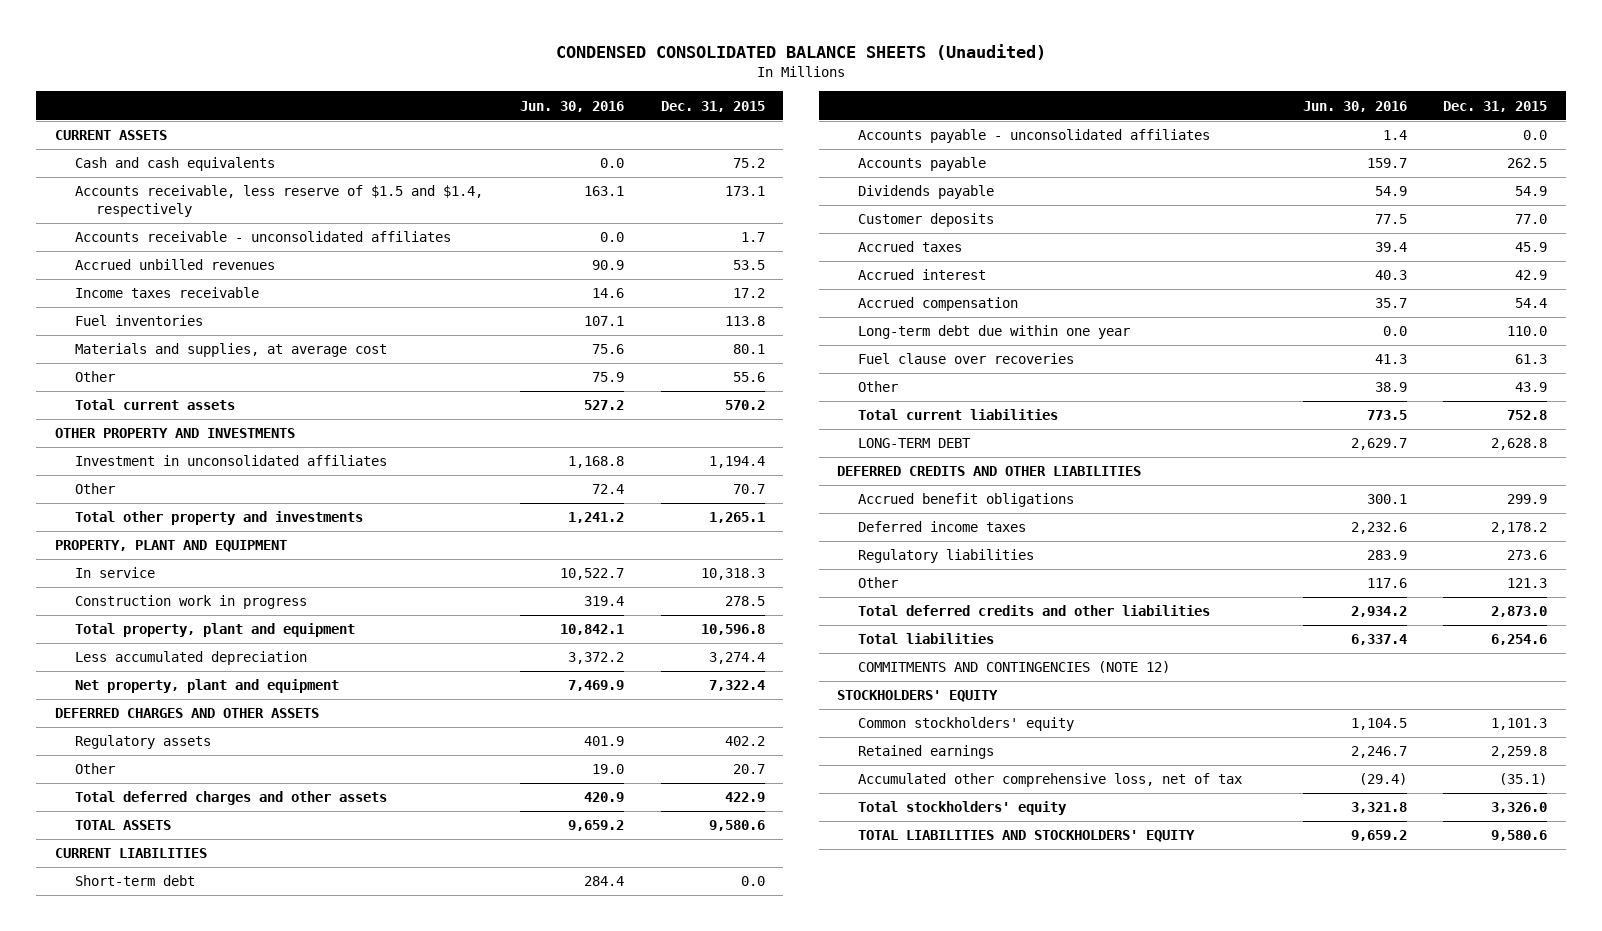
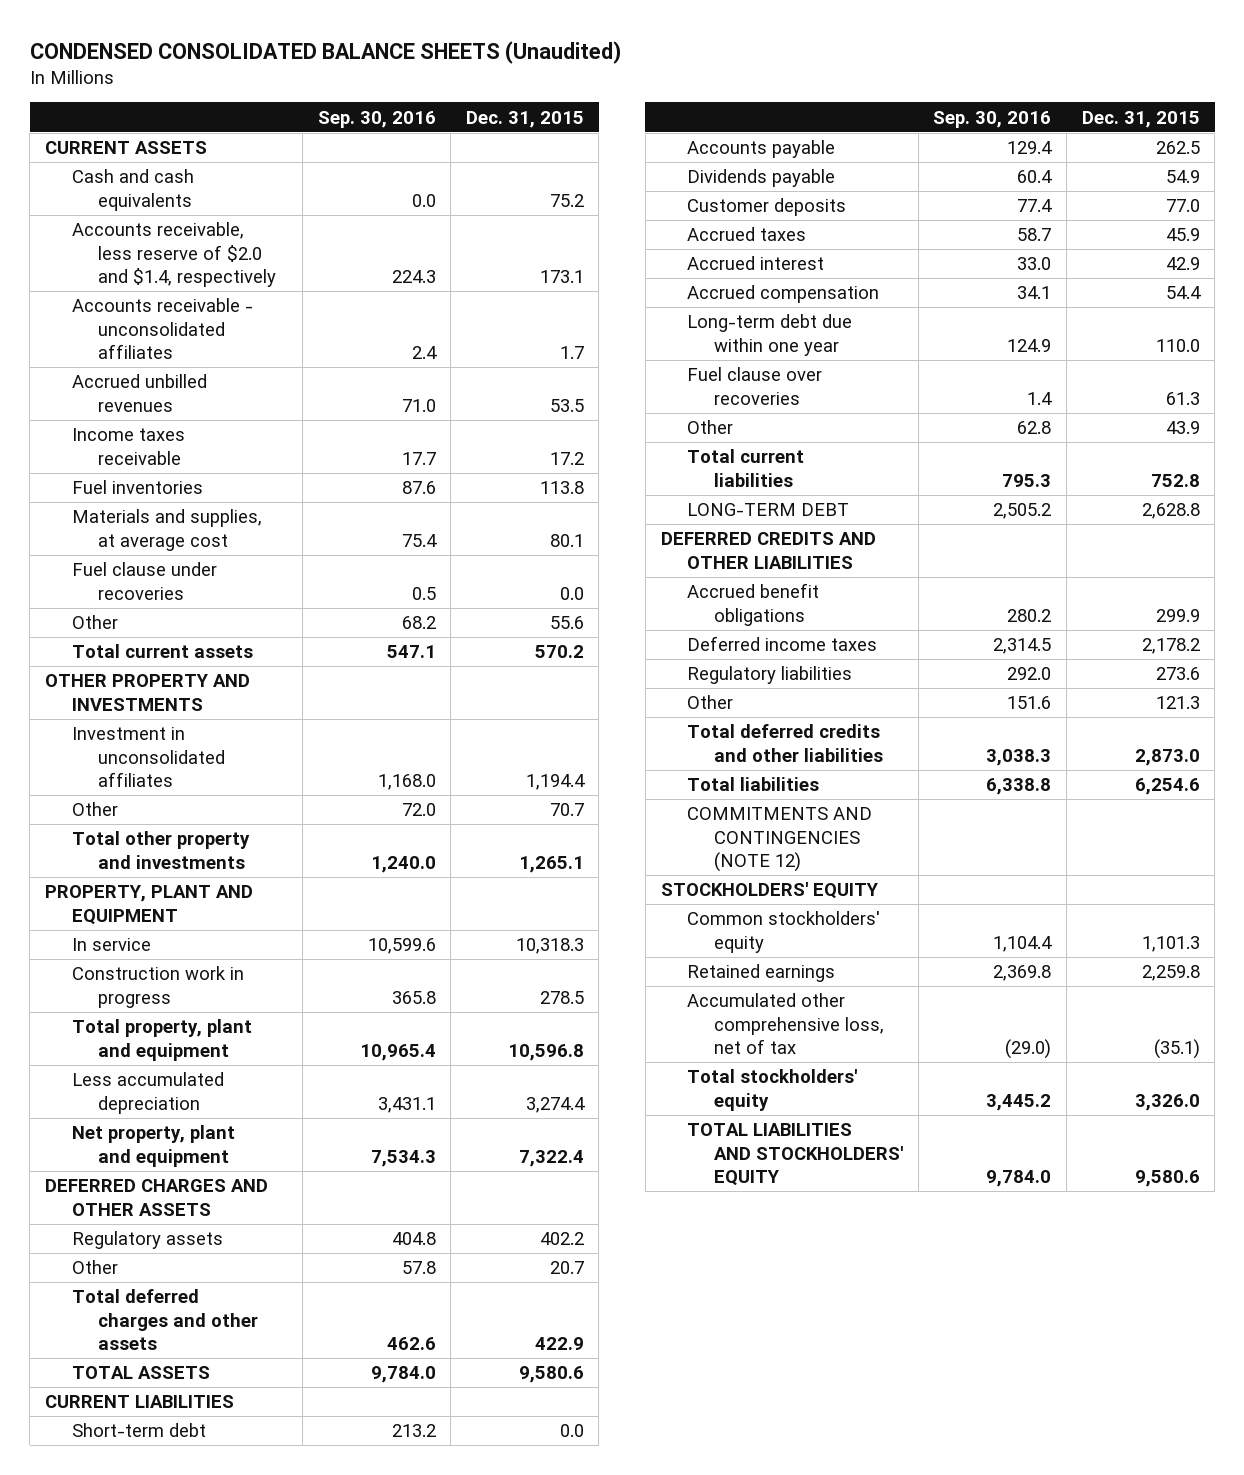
[520,100,625,112] Jun. 30, 2016 -> none
none -> [317,110,436,128] Sep. 30, 2016
[75,185,484,218] Accounts receivable, less reserve of $1.5 and $1.4, respectively -> [71,222,277,288] Accounts receivable, less reserve of $2.0 and $1.4, respectively
none -> [71,562,217,600] Fuel clause under recoveries
[857,129,1210,144] Accounts payable - unconsolidated affiliates -> none

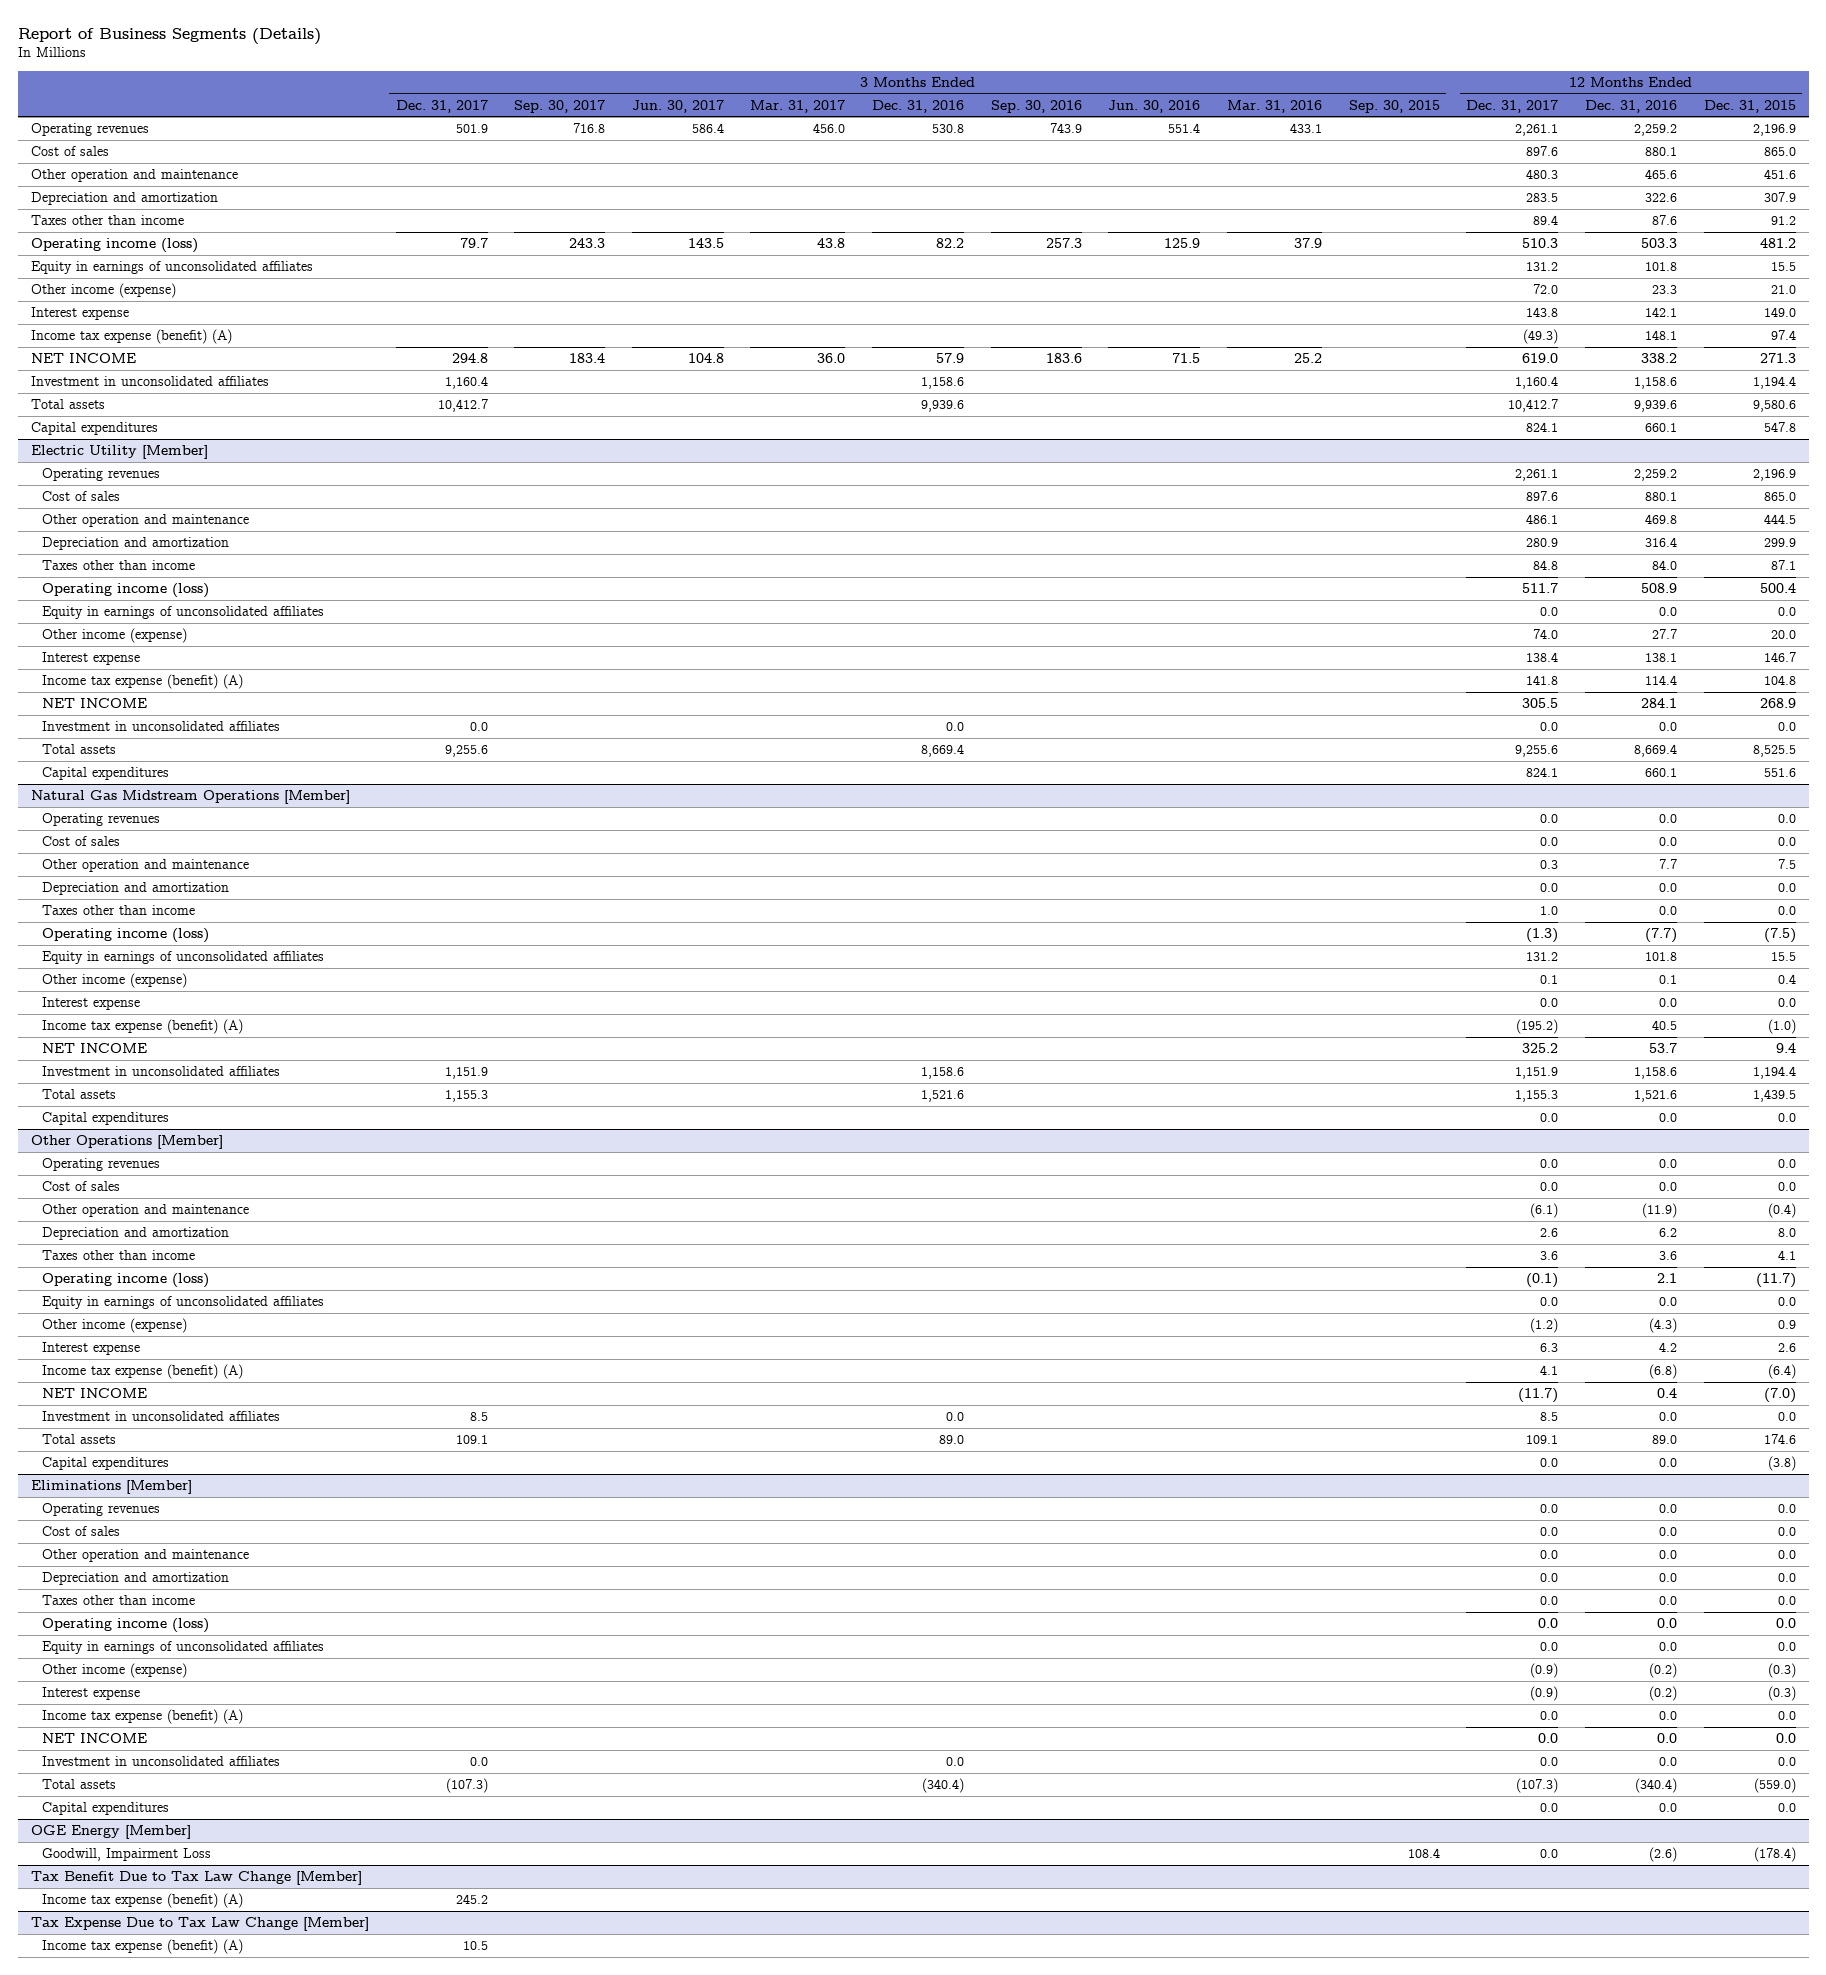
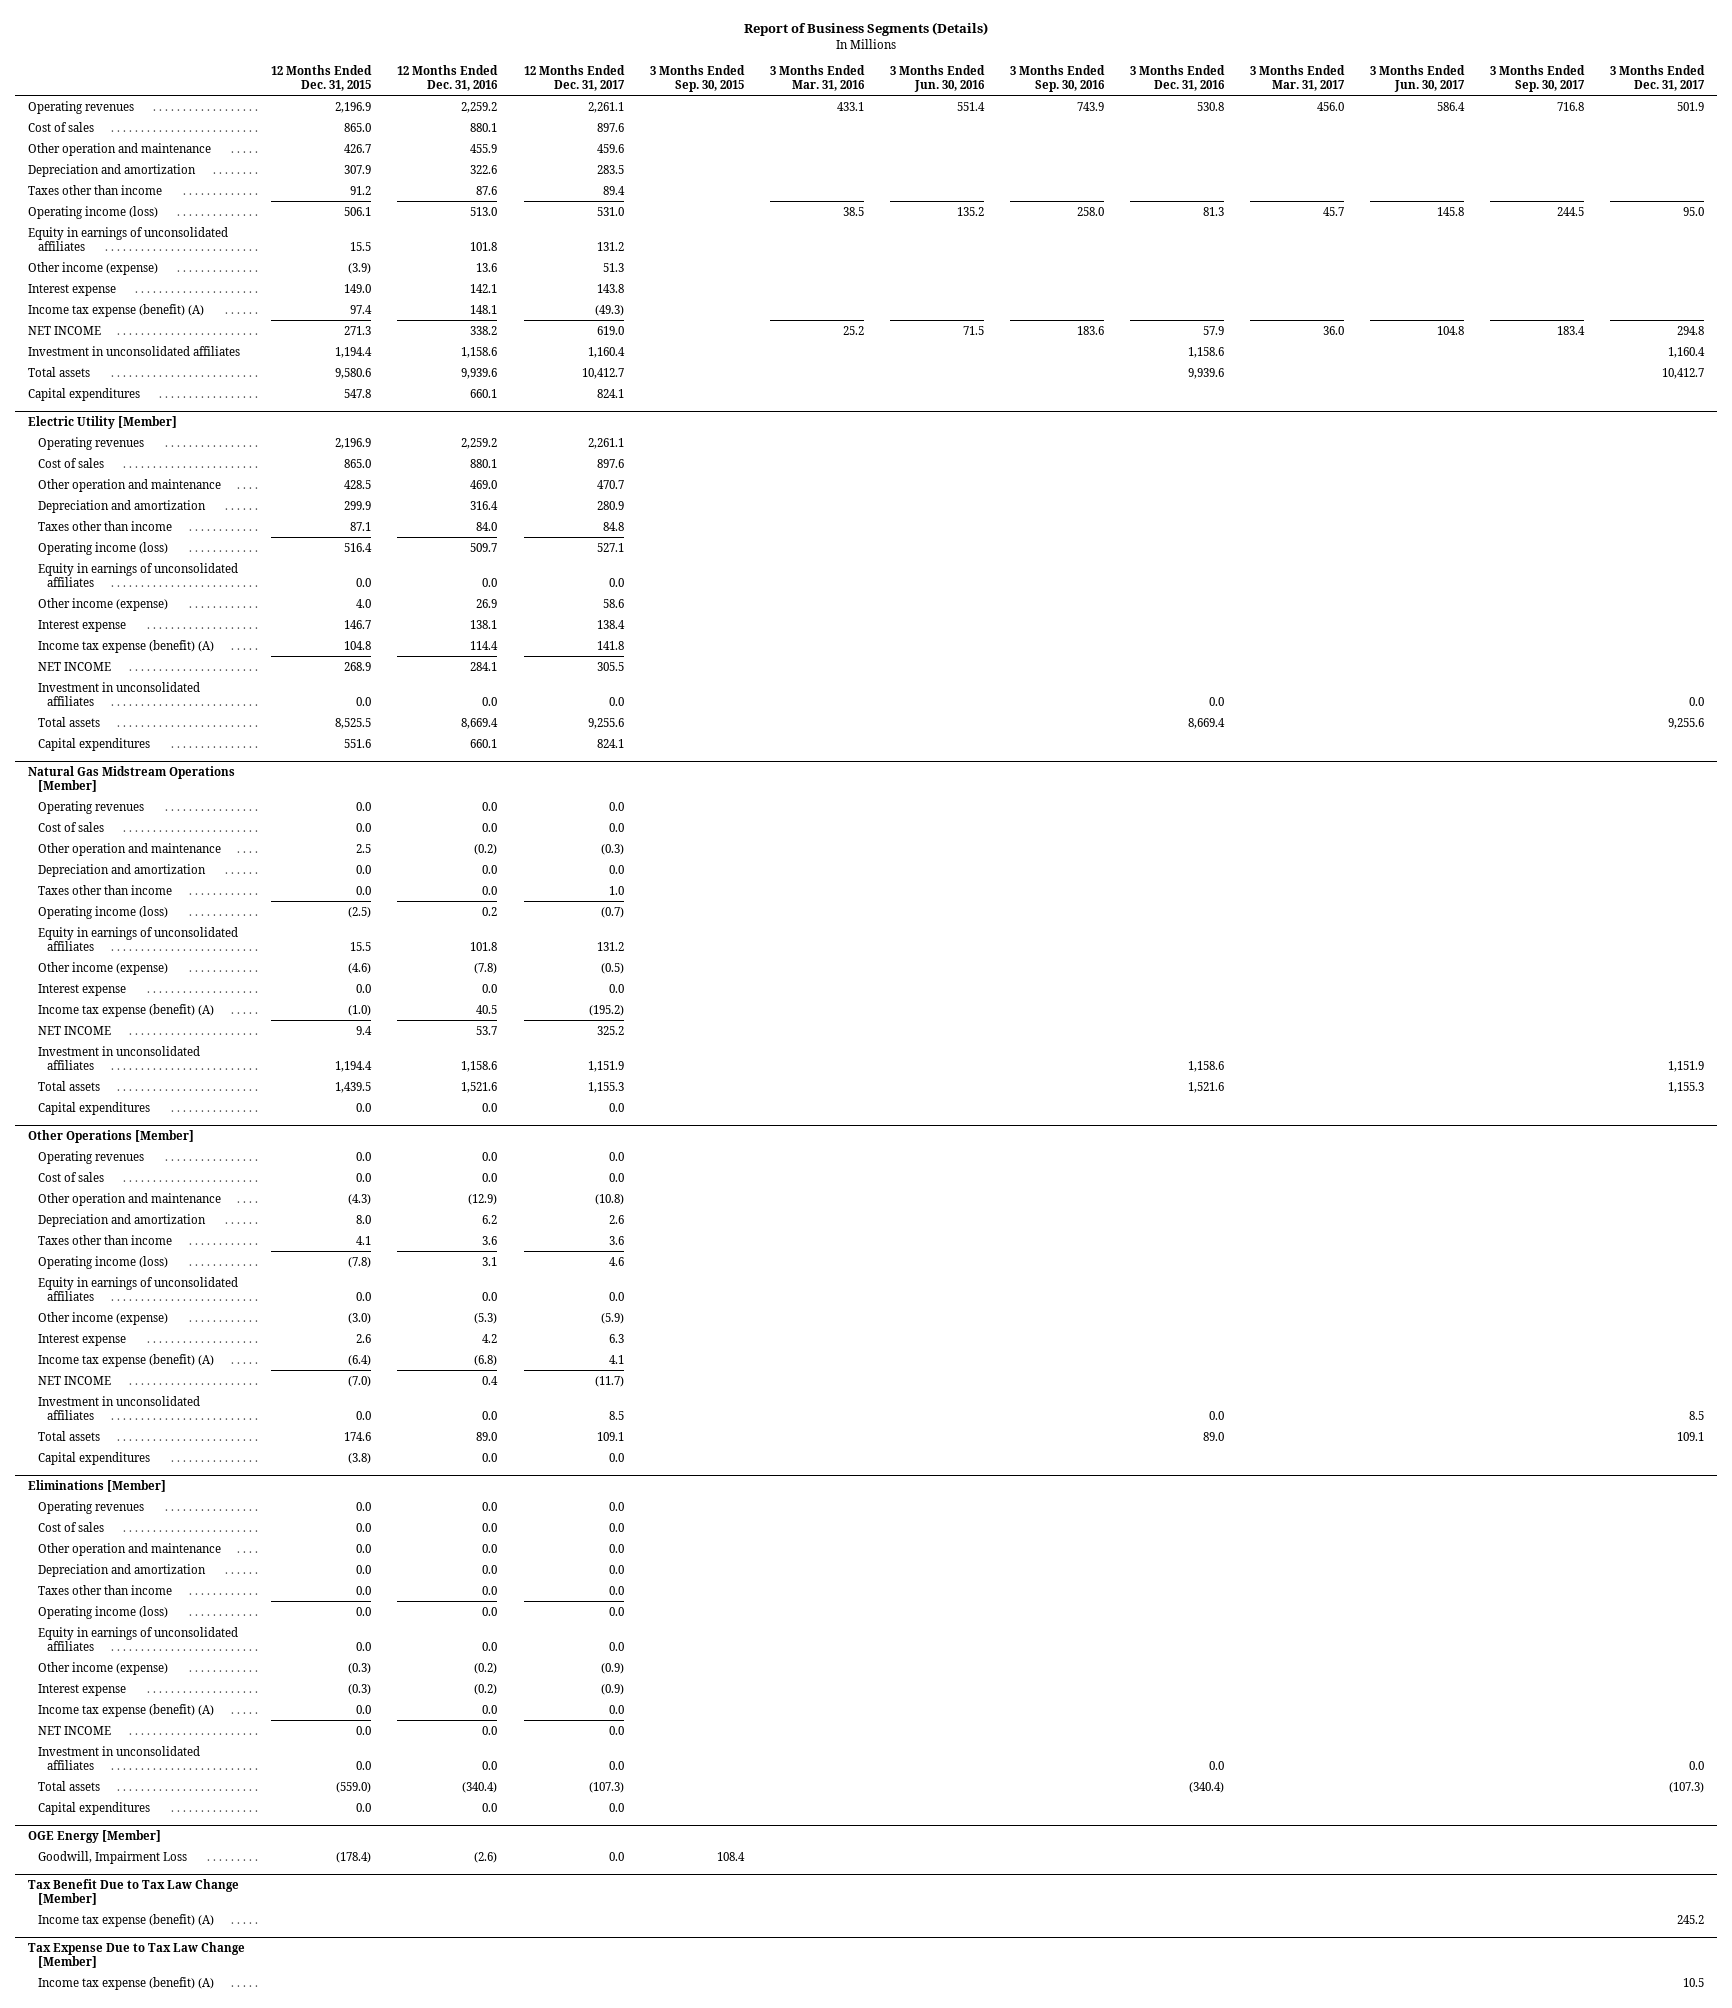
[1526,169,1559,180] 480.3 -> [596,143,624,153] 459.6
[1644,169,1677,180] 465.6 -> [470,143,498,153] 455.9
[1763,169,1796,180] 451.6 -> [344,143,372,153] 426.7
[459,238,488,249] 79.7 -> [1682,206,1704,216] 95.0
[569,238,606,249] 243.3 -> [1556,206,1584,216] 244.5
[687,238,724,249] 143.5 -> [1436,206,1464,216] 145.8
[817,238,846,249] 43.8 -> [1322,206,1344,216] 45.7
[936,238,965,249] 82.2 -> [1202,206,1224,216] 81.3
[1045,238,1082,249] 257.3 -> [1076,206,1104,216] 258.0
[1164,238,1201,249] 125.9 -> [956,206,984,216] 135.2
[1293,238,1322,249] 37.9 -> [842,206,864,216] 38.5
[1522,238,1559,249] 510.3 -> [596,206,624,216] 531.0
[1640,238,1677,249] 503.3 -> [470,206,498,216] 513.0
[1759,238,1796,249] 481.2 -> [344,206,372,216] 506.1
[1533,284,1559,295] 72.0 -> [602,262,624,272] 51.3
[1651,285,1677,295] 23.3 -> [476,262,498,272] 13.6
[1770,285,1796,295] 21.0 -> [348,262,372,274] (3.9)
[1526,514,1559,525] 486.1 -> [596,479,624,489] 470.7
[1644,514,1677,525] 469.8 -> [470,479,498,489] 469.0
[1763,514,1796,525] 444.5 -> [344,479,372,489] 428.5
[1522,583,1559,594] 511.7 -> [596,542,624,552] 527.1
[1640,583,1677,594] 508.9 -> [470,542,498,552] 509.7
[1759,583,1796,594] 500.4 -> [344,542,373,552] 516.4
[1533,629,1559,640] 74.0 -> [602,598,624,608] 58.6
[1651,629,1677,640] 27.7 -> [476,598,498,608] 26.9
[1770,630,1796,640] 20.0 -> [356,598,372,608] 4.0
[1540,860,1559,870] 0.3 -> [600,843,624,855] (0.3)
[1658,859,1677,870] 7.7 -> [474,843,498,855] (0.2)
[1777,859,1796,870] 7.5 -> [356,843,372,853] 2.5
[1526,928,1559,944] (1.3) -> [600,906,624,918] (0.7)
[1644,928,1677,944] (7.7) -> [482,906,498,916] 0.2
[1763,928,1796,944] (7.5) -> [348,906,372,918] (2.5)
[1540,975,1559,985] 0.1 -> [600,962,624,974] (0.5)
[1658,975,1677,985] 0.1 -> [474,962,498,974] (7.8)
[1777,974,1796,985] 0.4 -> [348,962,372,974] (4.6)
[1530,1203,1559,1219] (6.1) -> [594,1193,624,1205] (10.8)
[1641,1203,1677,1219] (11.9) -> [468,1193,498,1205] (12.9)
[1767,1203,1796,1219] (0.4) -> [348,1193,372,1205] (4.3)
[1526,1273,1559,1289] (0.1) -> [608,1256,624,1266] 4.6
[1656,1273,1677,1284] 2.1 -> [482,1256,498,1266] 3.1
[1755,1273,1796,1289] (11.7) -> [348,1256,372,1268] (7.8)
[1530,1318,1559,1334] (1.2) -> [600,1312,624,1324] (5.9)
[1648,1318,1677,1334] (4.3) -> [474,1312,498,1324] (5.3)
[1777,1320,1796,1330] 0.9 -> [348,1312,372,1324] (3.0)

